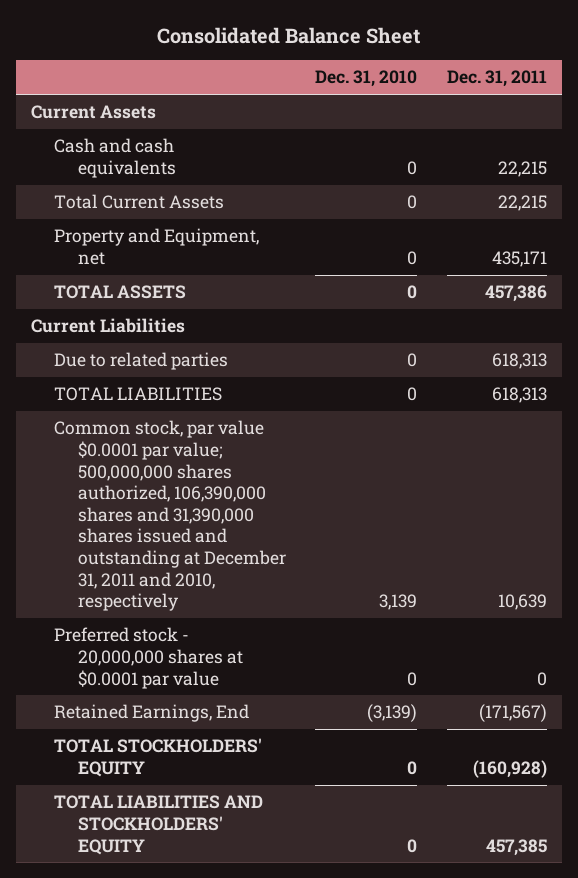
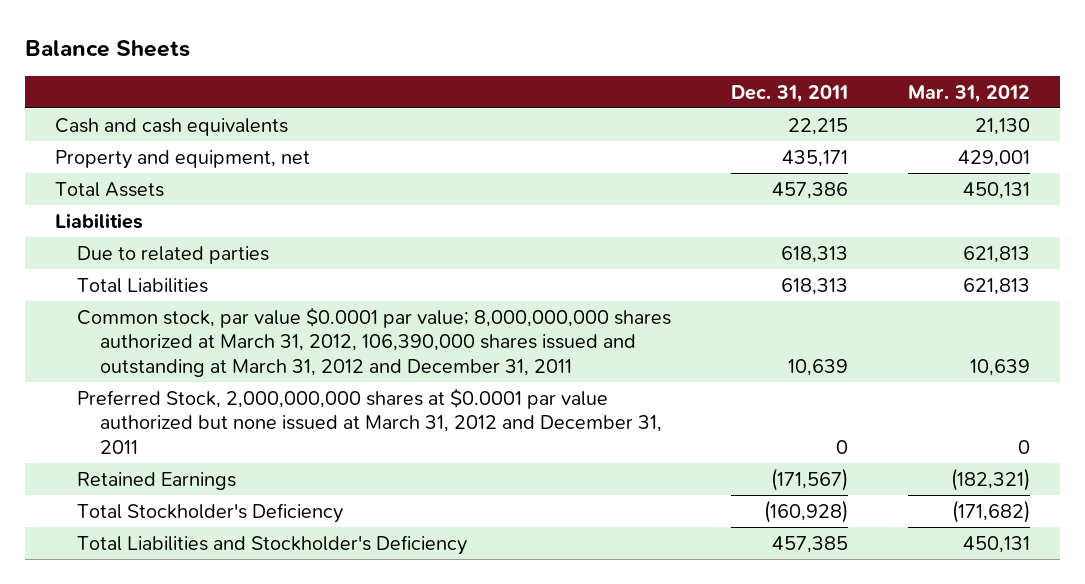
[156,26,420,44] Consolidated Balance Sheet -> [24,39,190,57] Balance Sheets
[315,70,418,88] Dec. 31, 2010 -> none
none -> [908,84,1031,103] Mar. 31, 2012
[30,105,156,120] Current Assets -> none
[54,194,225,210] Total Current Assets -> none
[54,228,260,265] Property and Equipment, net -> [54,149,310,169] Property and equipment, net
[54,285,187,300] TOTAL ASSETS -> [54,181,164,197] Total Assets
[30,318,185,334] Current Liabilities -> [54,212,143,229] Liabilities
[54,387,223,402] TOTAL LIABILITIES -> [77,277,209,293] Total Liabilities
[54,420,286,612] Common stock, par value $0.0001 par value; 500,000,000 shares authorized, 106,390,000 shares and 31,390,000 shares issued and outstanding at December 31, 2011 and 2010, respectively -> [77,306,672,377] Common stock, par value $0.0001 par value; 8,000,000,000 shares authorized at March 31, 2012, 106,390,000 shares issued and outstanding at March 31, 2012 and December 31, 2011
[54,627,243,689] Preferred stock - 20,000,000 shares at $0.0001 par value -> [77,387,663,454] Preferred Stock, 2,000,000,000 shares at $0.0001 par value authorized but none issued at March 31, 2012 and December 31, 2011
[54,704,250,723] Retained Earnings, End -> [77,471,237,490] Retained Earnings
[54,738,263,777] TOTAL STOCKHOLDERS' EQUITY -> [77,502,344,523] Total Stockholder's Deficiency
[54,795,264,855] TOTAL LIABILITIES AND STOCKHOLDERS' EQUITY -> [77,534,468,555] Total Liabilities and Stockholder's Deficiency

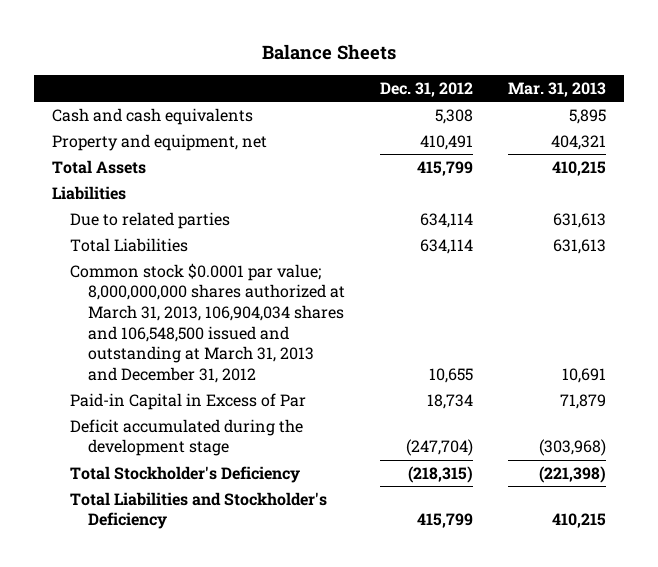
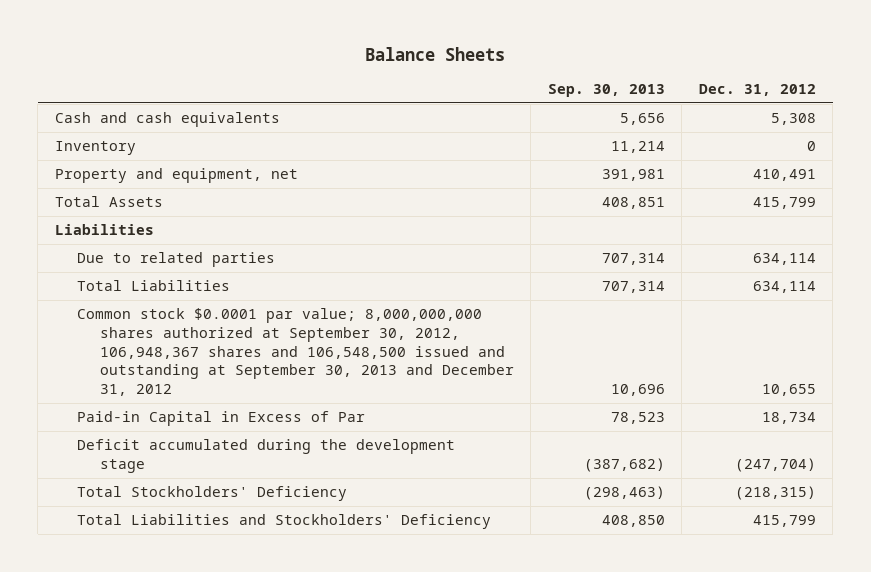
[508,82,607,98] Mar. 31, 2013 -> none
none -> [547,84,665,98] Sep. 30, 2013
none -> [54,141,136,156] Inventory
[69,262,346,384] Common stock $0.0001 par value; 8,000,000,000 shares authorized at March 31, 2013, 106,904,034 shares and 106,548,500 issued and outstanding at March 31, 2013 and December 31, 2012 -> [77,308,514,397] Common stock $0.0001 par value; 8,000,000,000 shares authorized at September 30, 2012, 106,948,367 shares and 106,548,500 issued and outstanding at September 30, 2013 and December 31, 2012
[69,465,300,483] Total Stockholder's Deficiency -> [77,486,348,502] Total Stockholders' Deficiency
[69,491,327,530] Total Liabilities and Stockholder's Deficiency -> [77,514,492,530] Total Liabilities and Stockholders' Deficiency

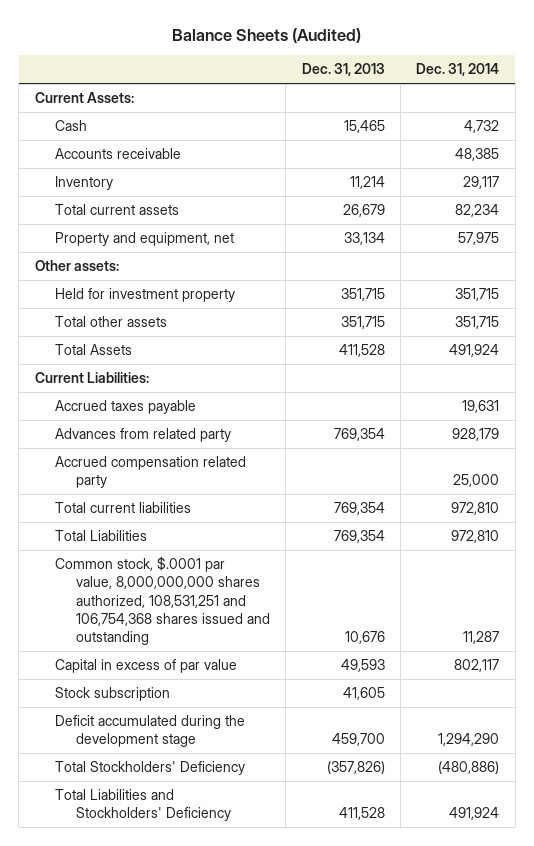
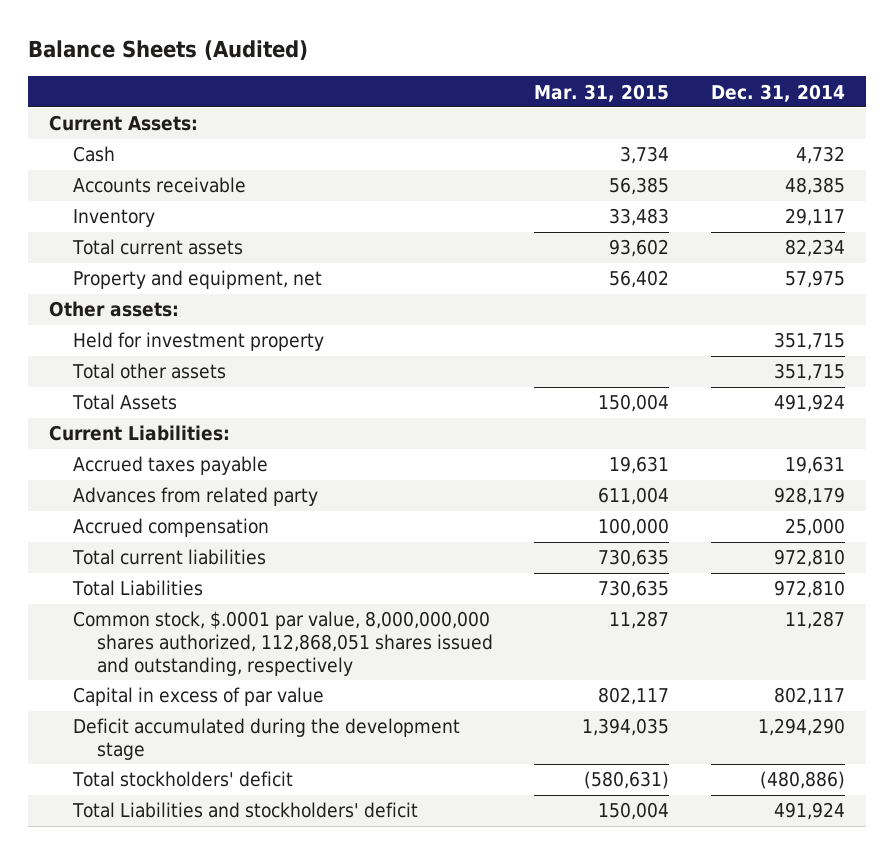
[301,63,385,77] Dec. 31, 2013 -> none
none -> [534,83,670,102] Mar. 31, 2015
[55,456,247,489] Accrued compensation related party -> [72,518,269,538] Accrued compensation
[55,556,270,645] Common stock, $.0001 par value, 8,000,000,000 shares authorized, 108,531,251 and 106,754,368 shares issued and outstanding -> [72,611,493,676] Common stock, $.0001 par value, 8,000,000,000 shares authorized, 112,868,051 shares issued and outstanding, respectively
[55,687,171,702] Stock subscription -> none
[55,761,246,776] Total Stockholders' Deficiency -> [71,771,293,788] Total stockholders' deficit
[55,789,231,822] Total Liabilities and Stockholders' Deficiency -> [71,802,418,819] Total Liabilities and stockholders' deficit

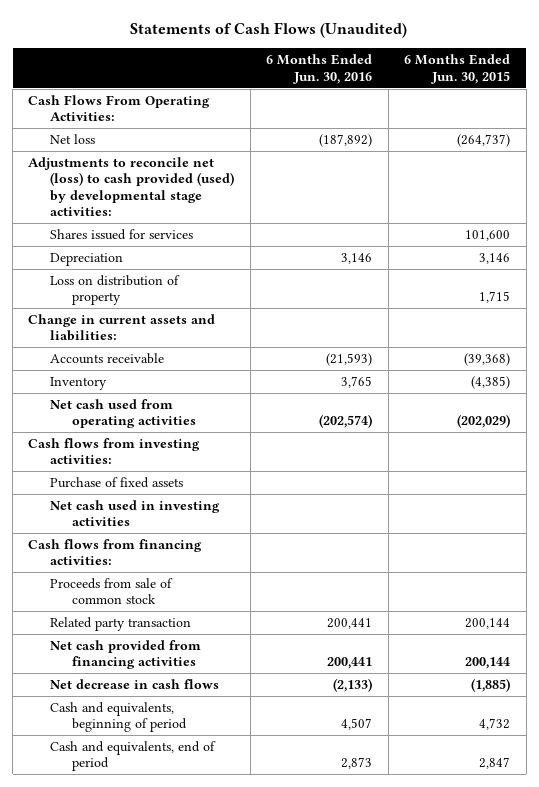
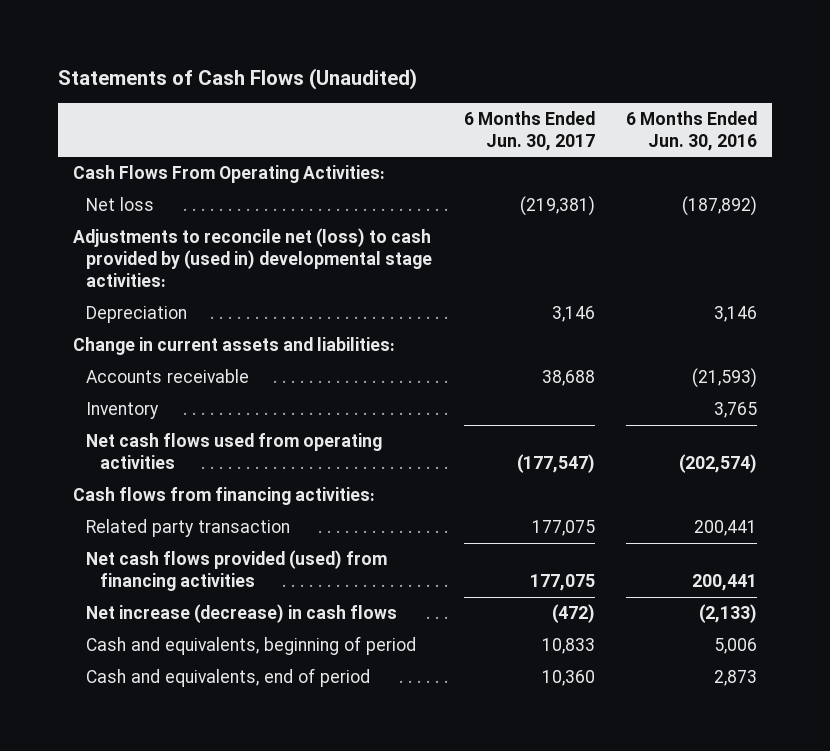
[404,54,511,84] 6 Months Ended Jun. 30, 2015 -> none
none -> [463,110,595,151] 6 Months Ended Jun. 30, 2017
[50,228,194,240] Shares issued for services -> none
[28,156,235,217] Adjustments to reconcile net (loss) to cash provided (used) by developmental stage activities: -> [73,228,433,287] Adjustments to reconcile net (loss) to cash provided by (used in) developmental stage activities:
[50,274,181,306] Loss on distribution of property -> none
[28,437,201,465] Cash flows from investing activities: -> none
[50,476,184,488] Purchase of fixed assets -> none
[50,499,221,527] Net cash used in investing activities -> none
[50,398,196,429] Net cash used from operating activities -> [86,433,383,470] Net cash flows used from operating activities
[50,577,174,605] Proceeds from sale of common stock -> none
[50,639,202,670] Net cash provided from financing activities -> [86,550,388,592] Net cash flows provided (used) from financing activities
[50,678,220,689] Net decrease in cash flows -> [86,604,398,624] Net increase (decrease) in cash flows
[341,718,373,731] 4,507 -> [713,638,757,655] 5,006

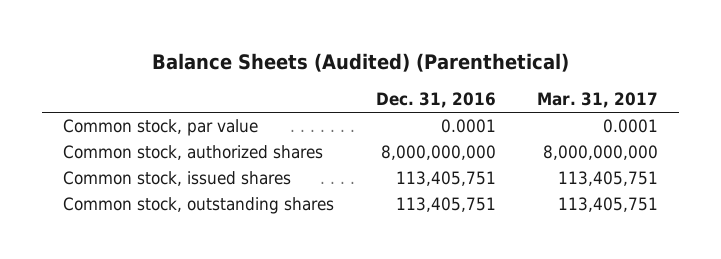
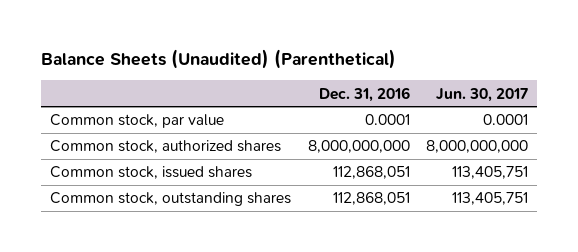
[151,53,569,73] Balance Sheets (Audited) (Parenthetical) -> [41,49,397,70] Balance Sheets (Unaudited) (Parenthetical)
[536,92,658,109] Mar. 31, 2017 -> none
none -> [436,87,529,102] Jun. 30, 2017
[395,171,496,187] 113,405,751 -> [332,166,410,180] 112,868,051
[395,197,496,213] 113,405,751 -> [332,192,410,206] 112,868,051

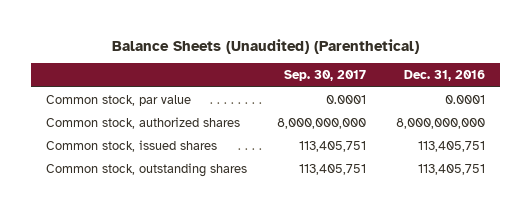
[436,87,529,102] Jun. 30, 2017 -> none
none -> [284,70,367,82] Sep. 30, 2017
[332,166,410,180] 112,868,051 -> [418,140,486,152] 113,405,751
[332,192,410,206] 112,868,051 -> [418,163,486,175] 113,405,751

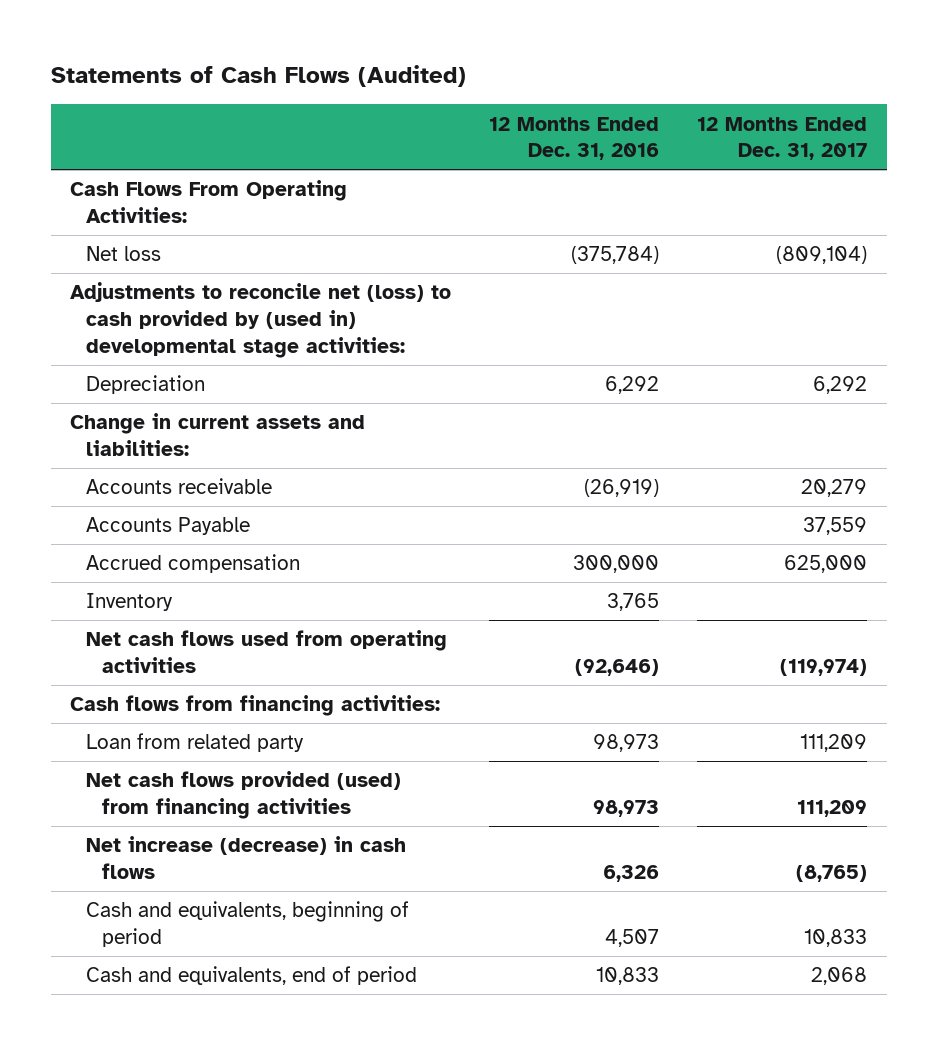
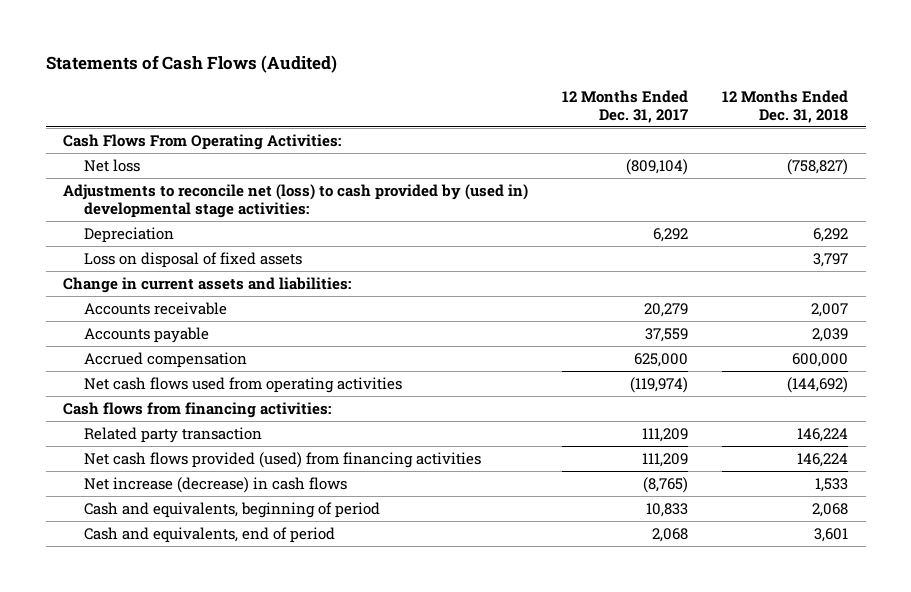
[489,116,660,161] 12 Months Ended Dec. 31, 2016 -> none
none -> [722,90,849,123] 12 Months Ended Dec. 31, 2018
none -> [84,252,303,269] Loss on disposal of fixed assets
[85,517,250,536] Accounts Payable -> [84,327,210,344] Accounts payable
[85,593,173,612] Inventory -> none
[85,733,304,753] Loan from related party -> [84,427,263,444] Related party transaction

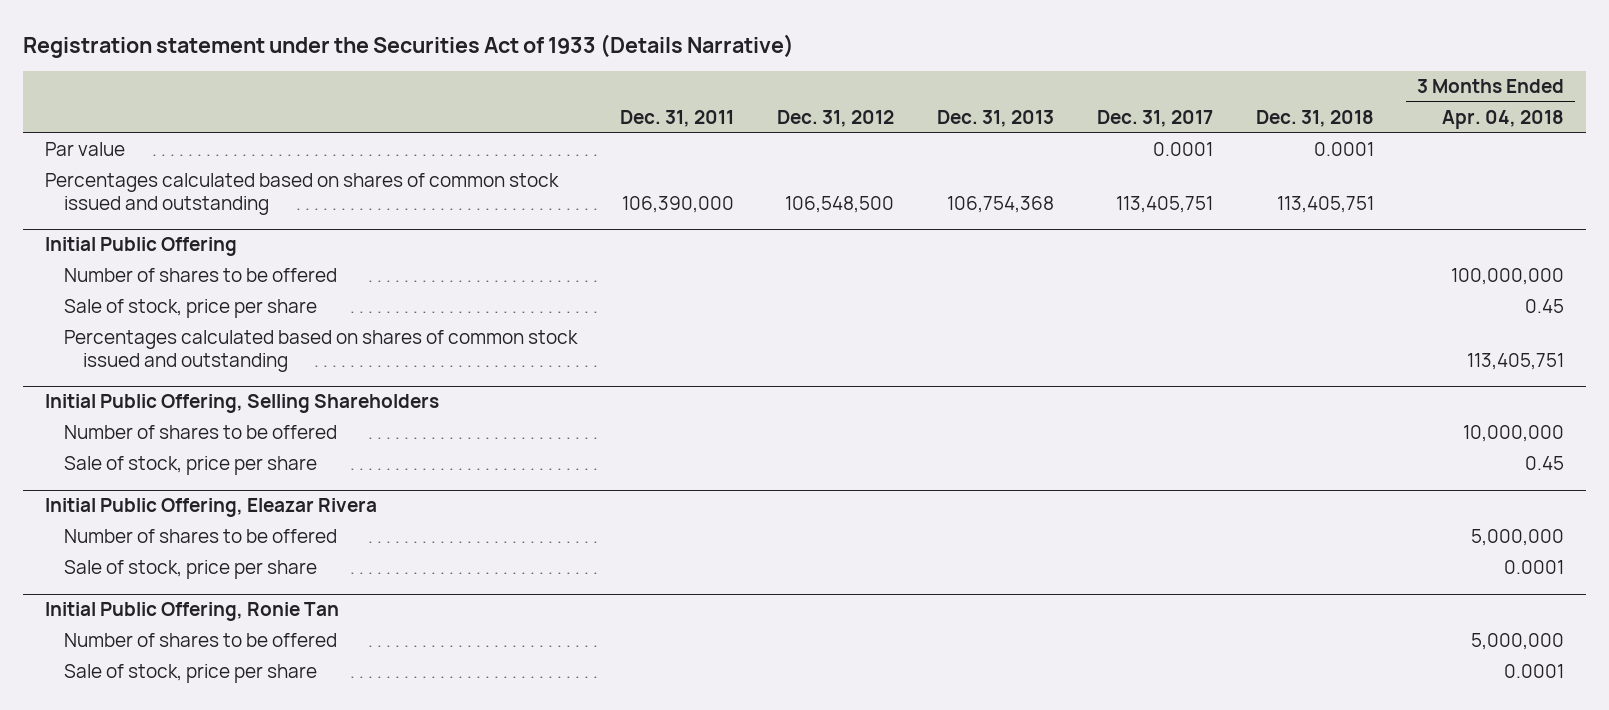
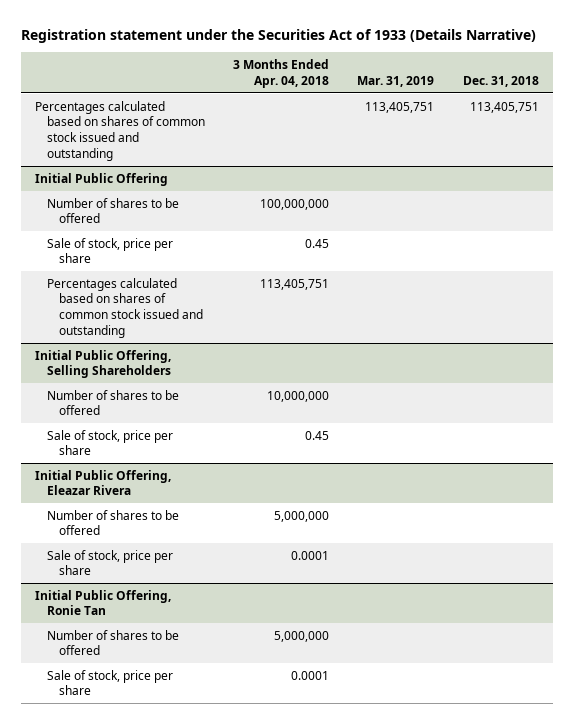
[619,110,734,128] Dec. 31, 2011 -> none
[776,110,894,128] Dec. 31, 2012 -> none
[936,110,1054,128] Dec. 31, 2013 -> none
[1096,110,1213,128] Dec. 31, 2017 -> none
none -> [357,75,435,87] Mar. 31, 2019
[44,142,125,157] Par value -> none

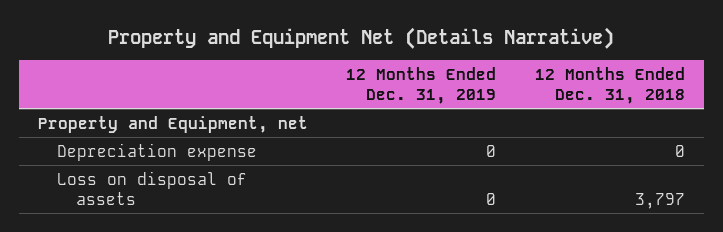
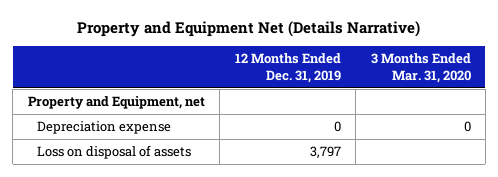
[534,66,685,104] 12 Months Ended Dec. 31, 2018 -> none
none -> [370,53,471,83] 3 Months Ended Mar. 31, 2020
[486,192,497,205] 0 -> [309,146,341,159] 3,797

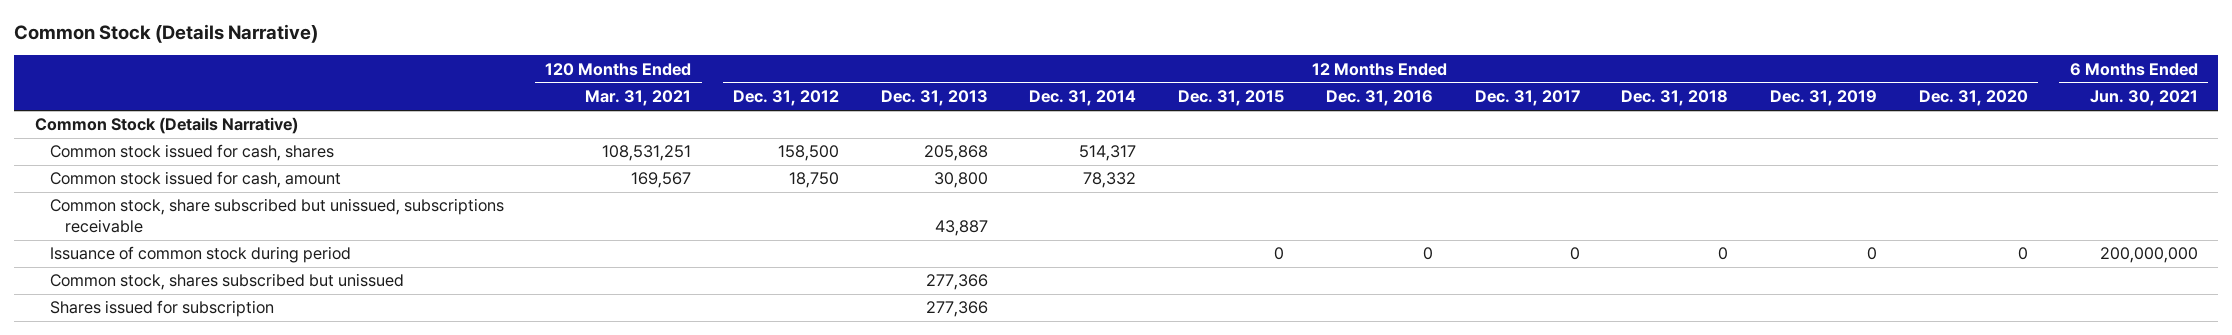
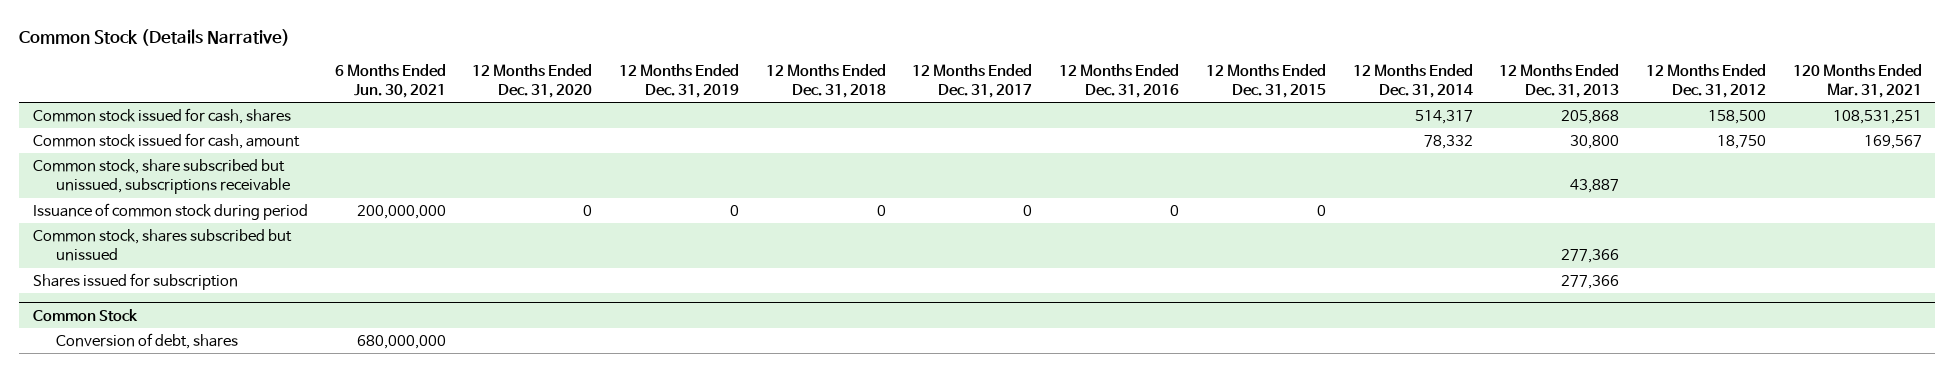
[34,117,298,135] Common Stock (Details Narrative) -> none
none -> [32,308,138,322] Common Stock
none -> [56,333,239,350] Conversion of debt, shares

